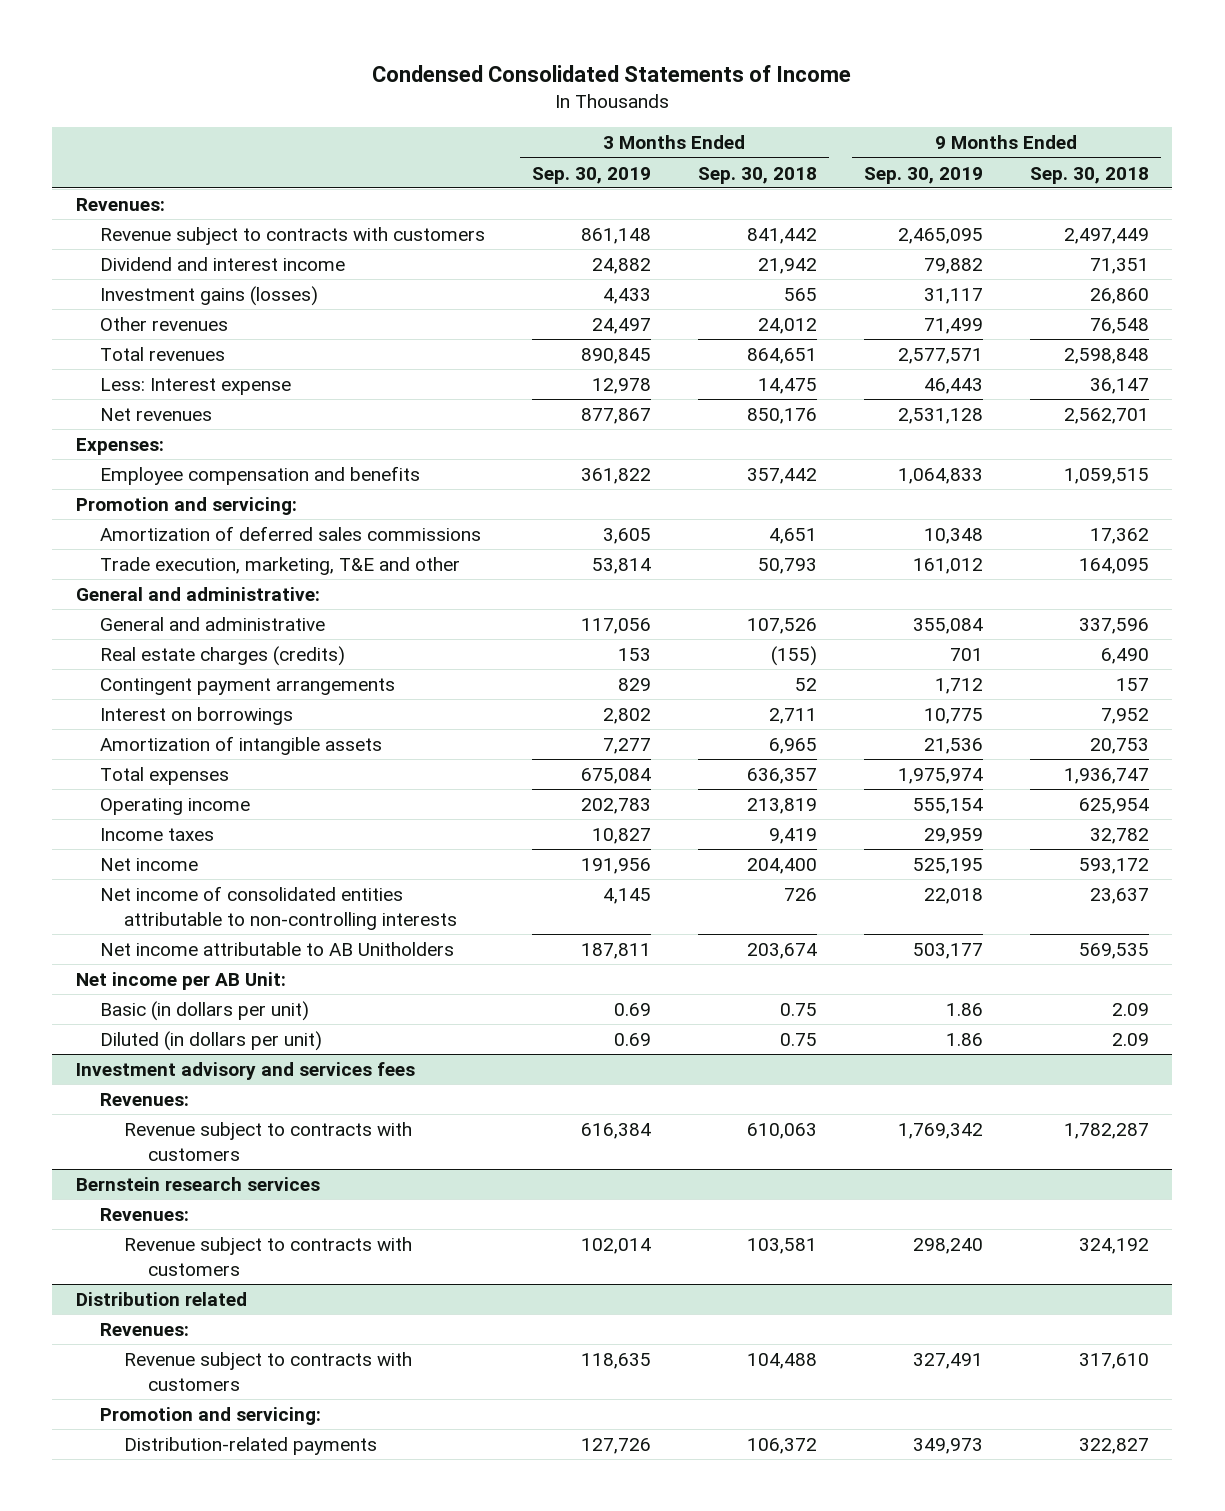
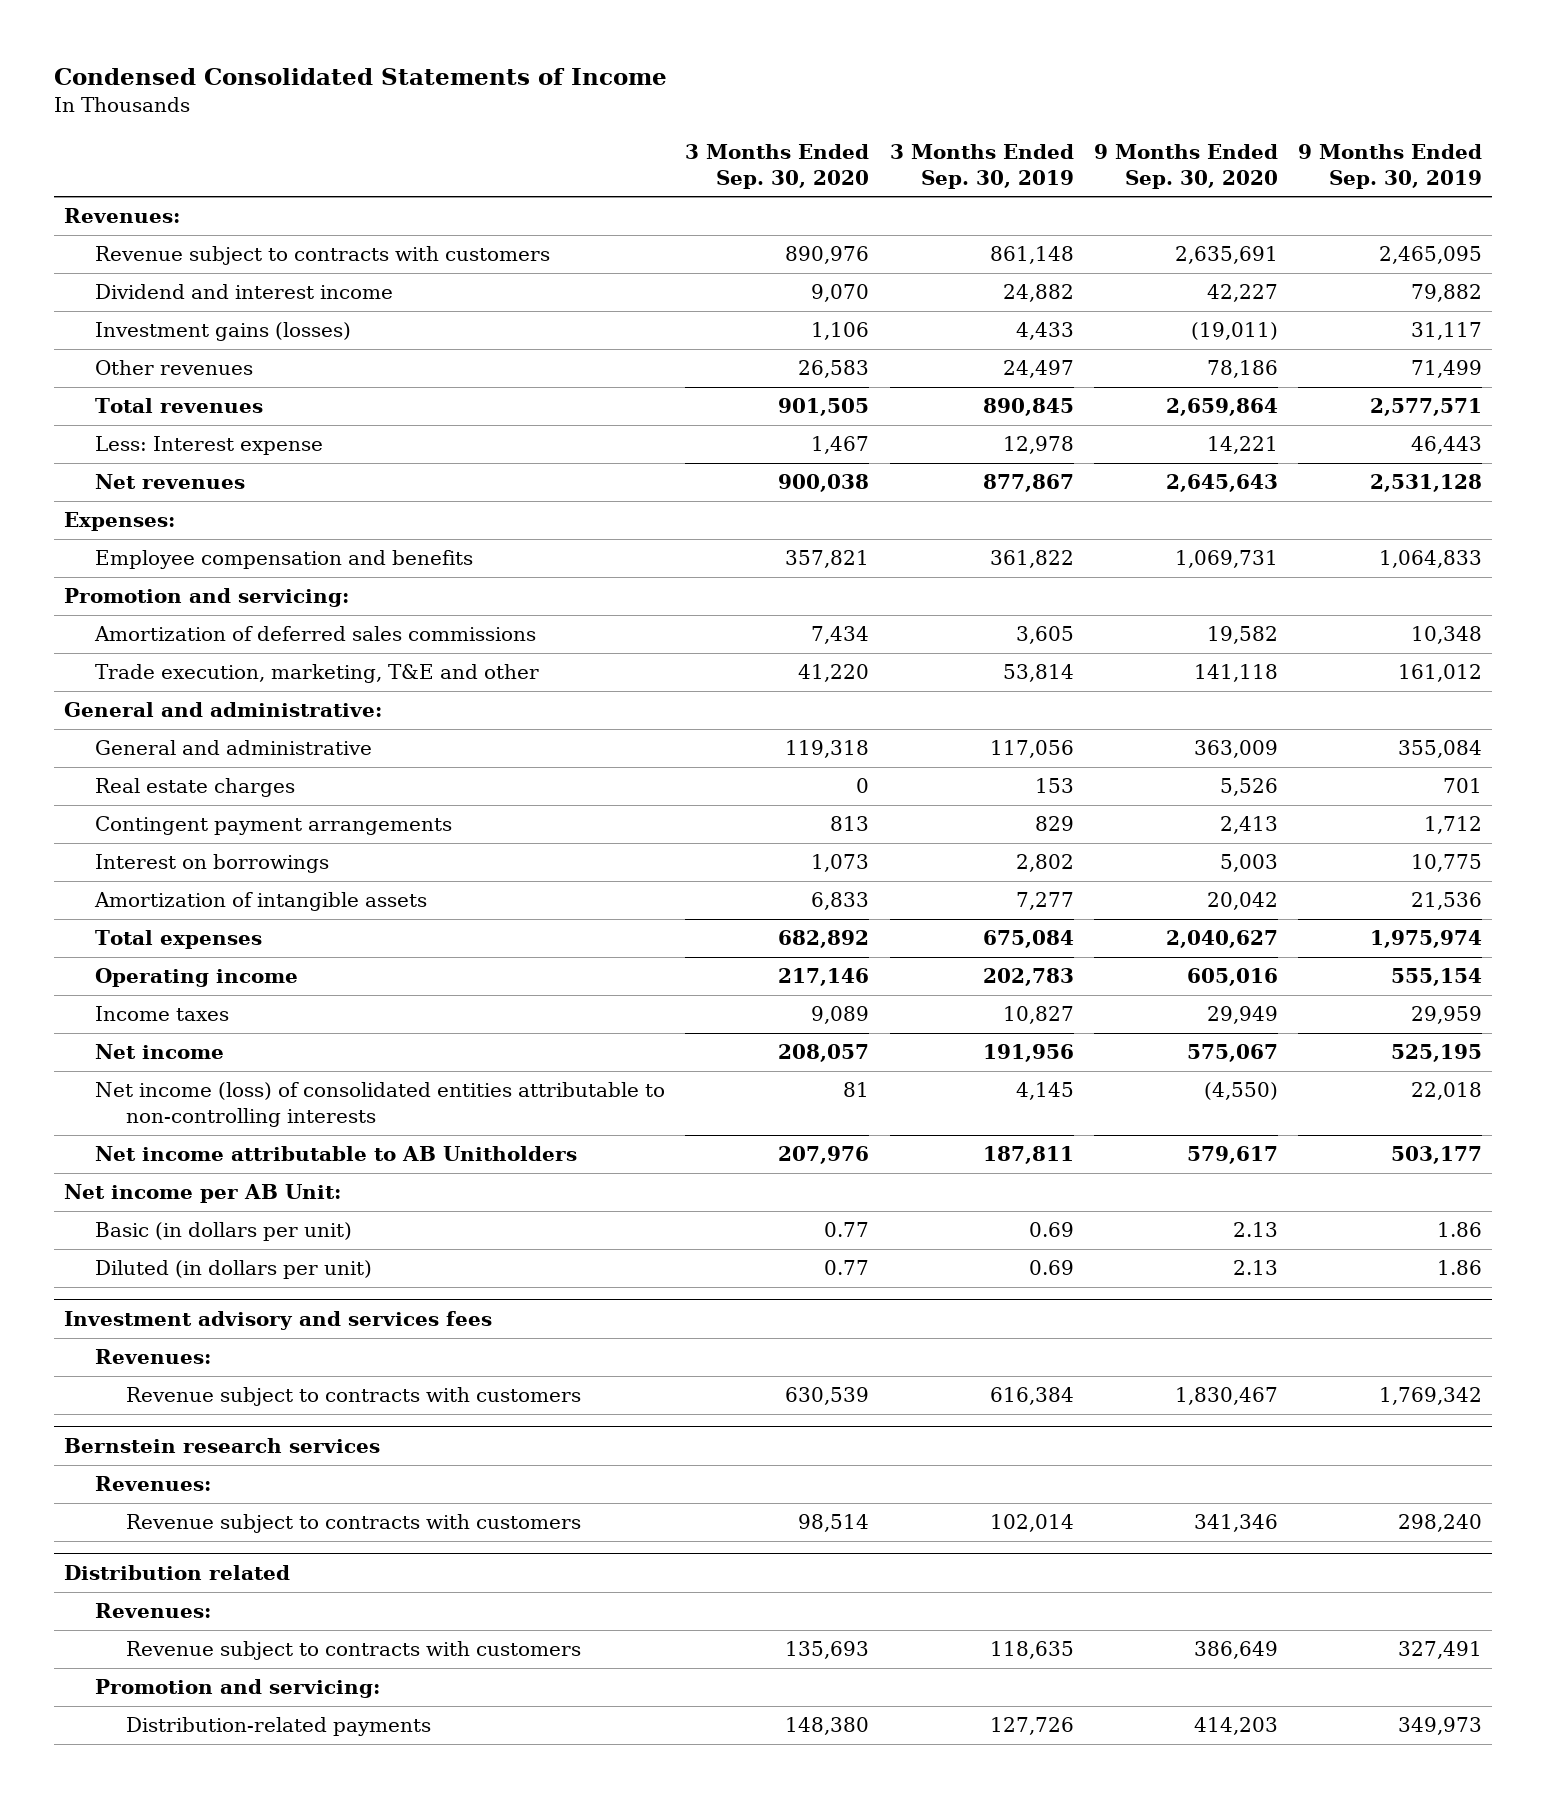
[697,166,817,184] Sep. 30, 2018 -> none
[1029,166,1149,184] Sep. 30, 2018 -> none
none -> [685,143,870,189] 3 Months Ended Sep. 30, 2020
none -> [1093,143,1278,189] 9 Months Ended Sep. 30, 2020
[99,646,345,667] Real estate charges (credits) -> [95,778,296,798] Real estate charges
[99,886,457,930] Net income of consolidated entities attributable to non-controlling interests -> [95,1082,666,1127] Net income (loss) of consolidated entities attributable to non-controlling interests

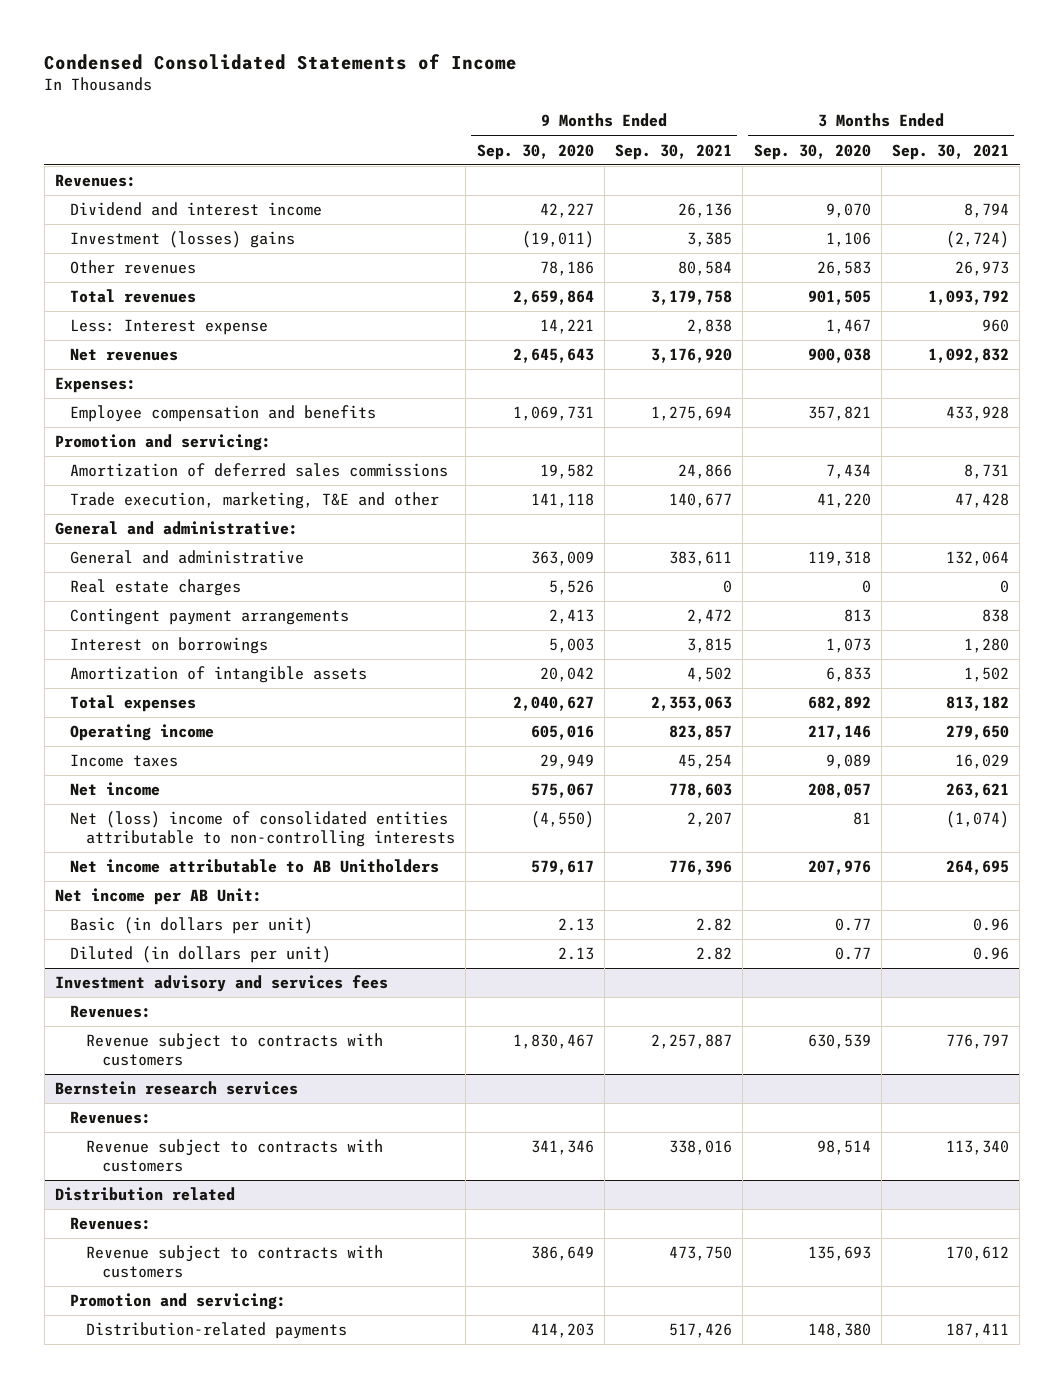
[889,143,1074,189] 3 Months Ended Sep. 30, 2019 -> none
[1298,143,1483,189] 9 Months Ended Sep. 30, 2019 -> none
none -> [615,143,733,160] Sep. 30, 2021
none -> [892,143,1010,160] Sep. 30, 2021
[95,246,551,266] Revenue subject to contracts with customers -> none
[95,322,352,342] Investment gains (losses) -> [70,231,296,249] Investment (losses) gains
[95,1082,666,1127] Net income (loss) of consolidated entities attributable to non-controlling interests -> [70,811,456,847] Net (loss) income of consolidated entities attributable to non-controlling interests

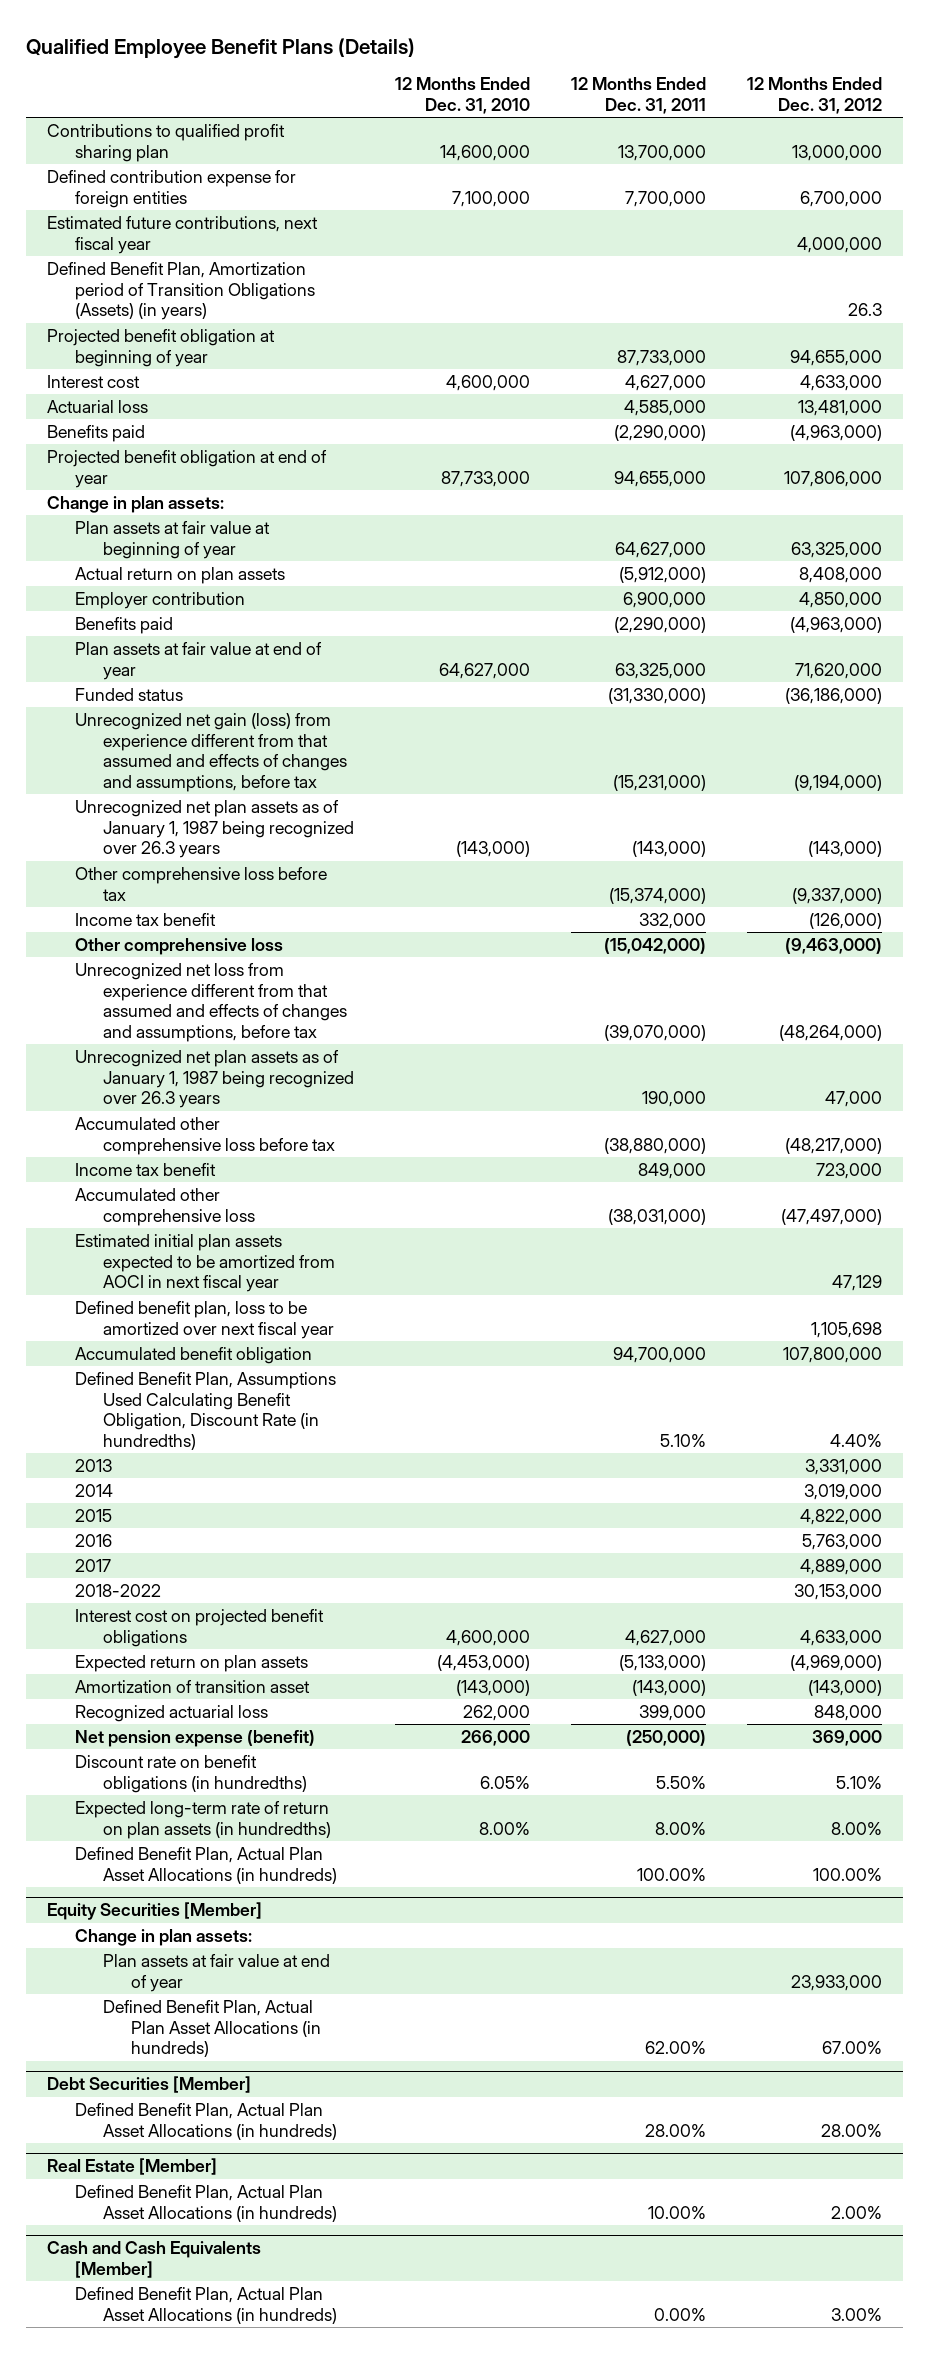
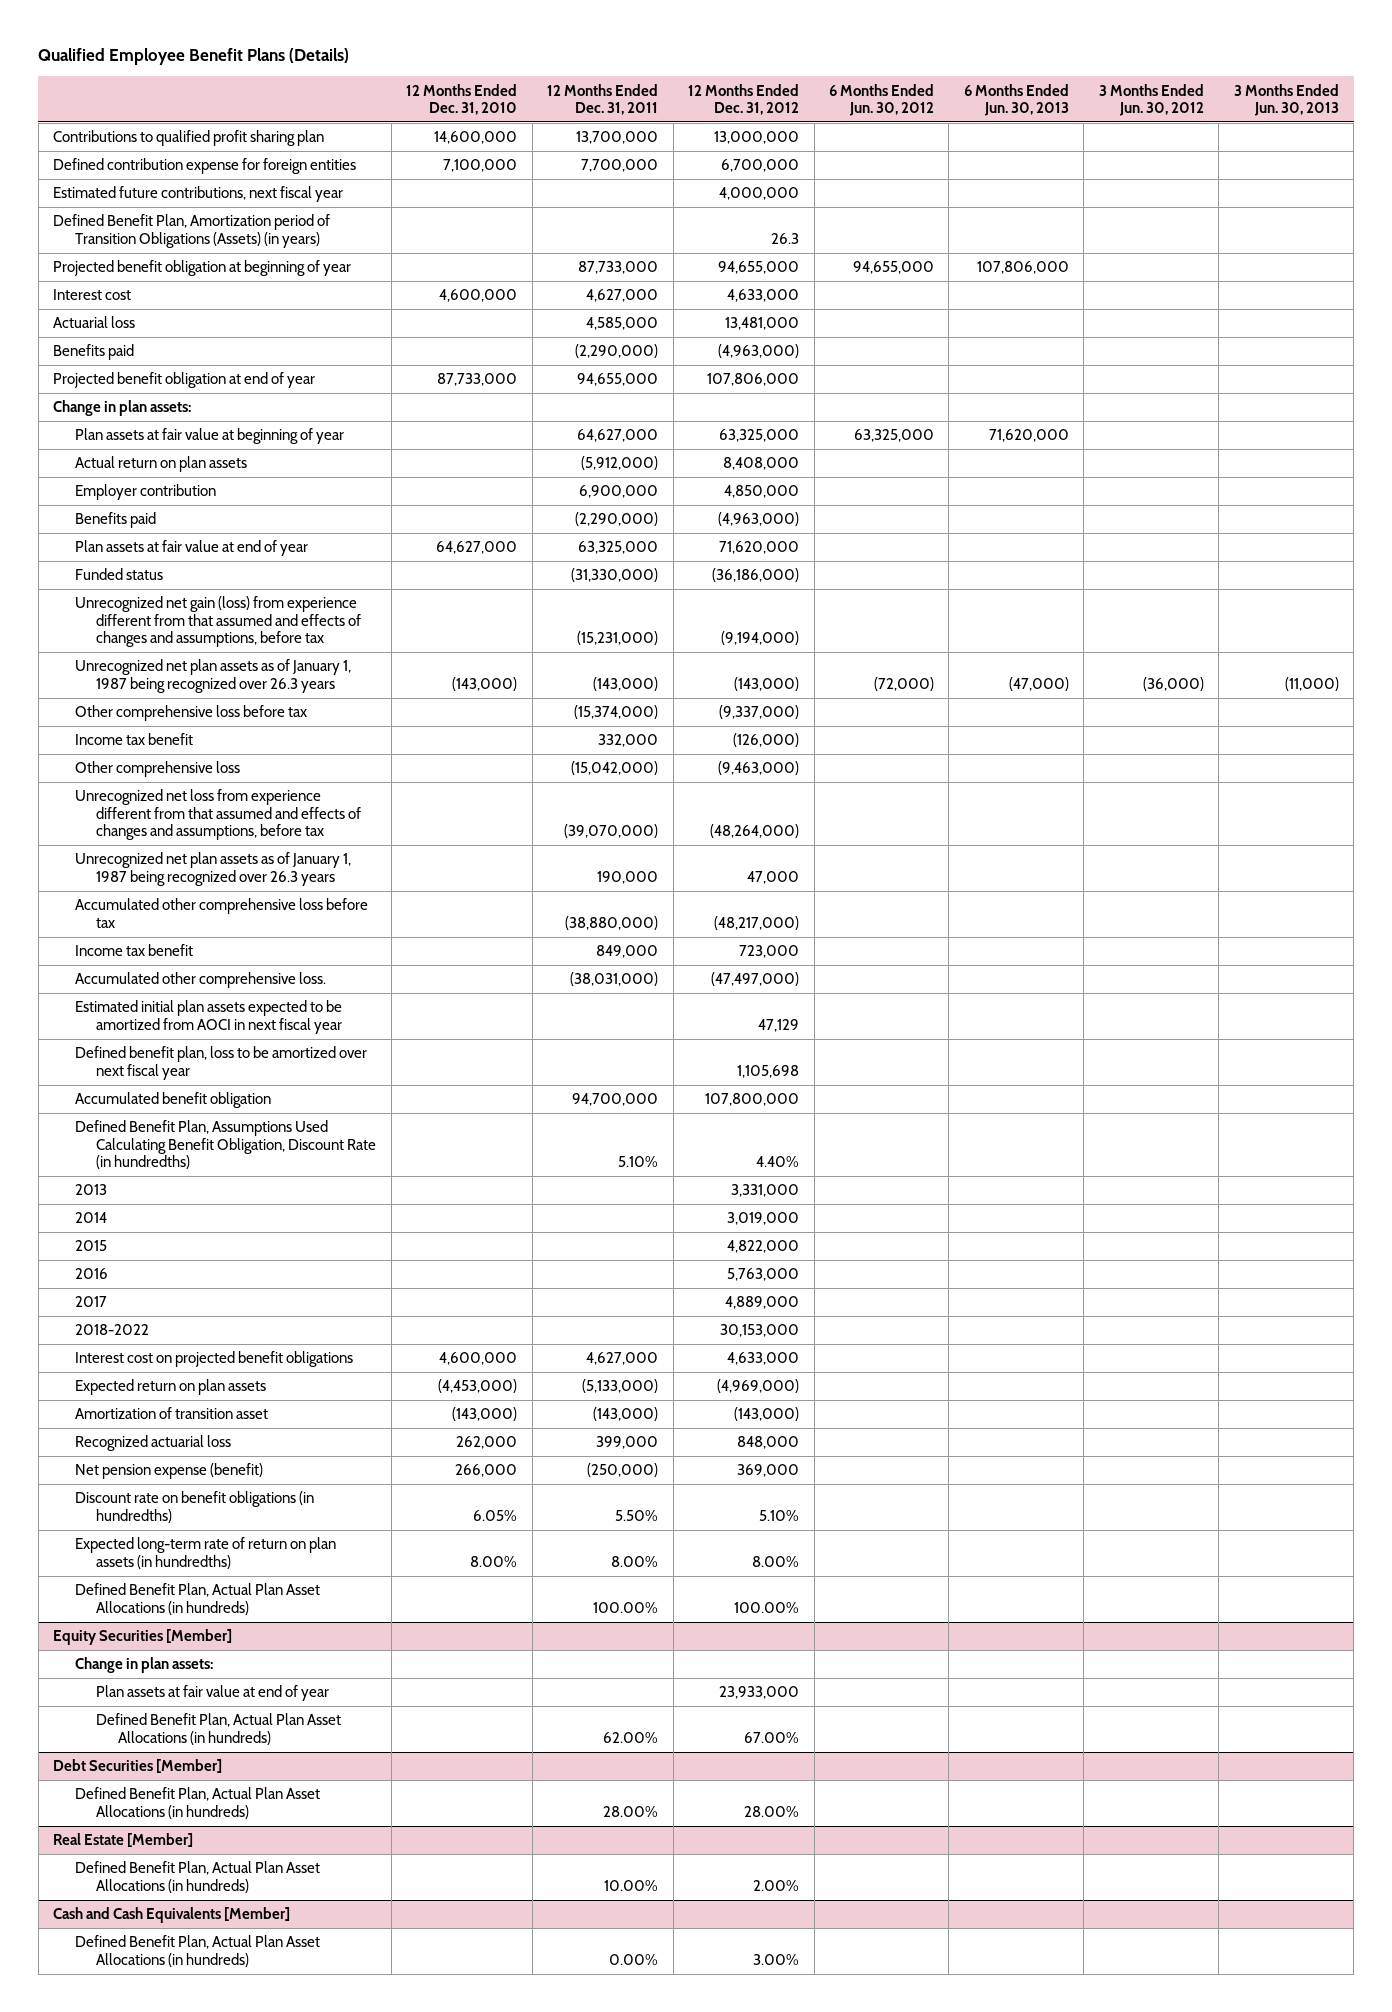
none -> [829,83,935,117] 6 Months Ended Jun. 30, 2012
none -> [963,83,1069,117] 6 Months Ended Jun. 30, 2013
none -> [1098,83,1204,117] 3 Months Ended Jun. 30, 2012
none -> [1233,83,1339,117] 3 Months Ended Jun. 30, 2013
[74,1188,255,1226] Accumulated other comprehensive loss -> [74,972,326,989] Accumulated other comprehensive loss.

